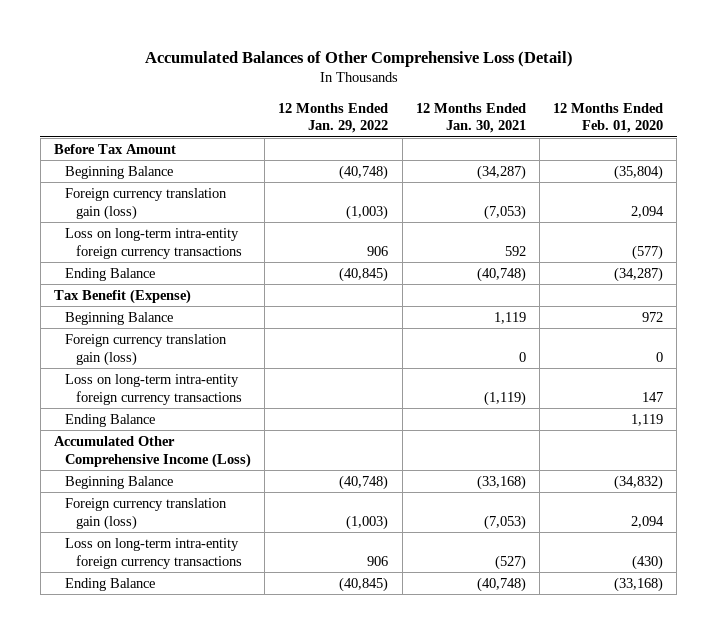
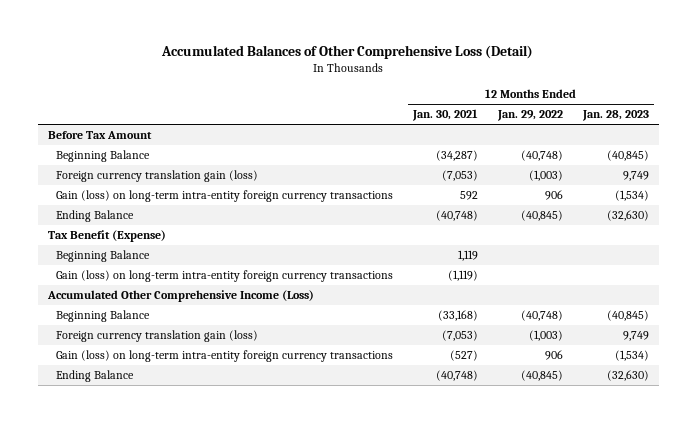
[552,102,663,134] 12 Months Ended Feb. 01, 2020 -> none
none -> [581,110,649,122] Jan. 28, 2023
[65,227,243,259] Loss on long-term intra-entity foreign currency transactions -> [56,190,394,203] Gain (loss) on long-term intra-entity foreign currency transactions
[65,333,228,366] Foreign currency translation gain (loss) -> none
[65,413,156,427] Ending Balance -> none
[65,373,243,405] Loss on long-term intra-entity foreign currency transactions -> [56,270,394,283] Gain (loss) on long-term intra-entity foreign currency transactions
[65,537,243,569] Loss on long-term intra-entity foreign currency transactions -> [56,350,394,363] Gain (loss) on long-term intra-entity foreign currency transactions

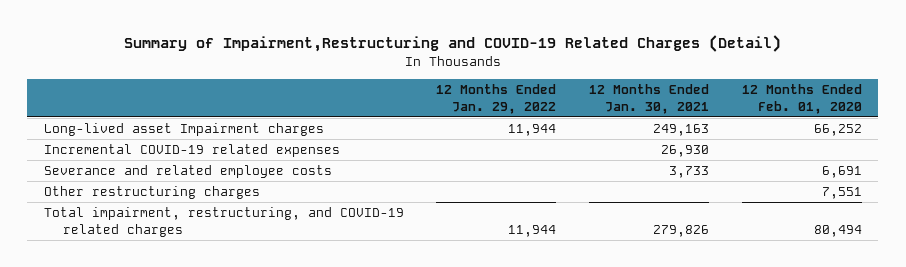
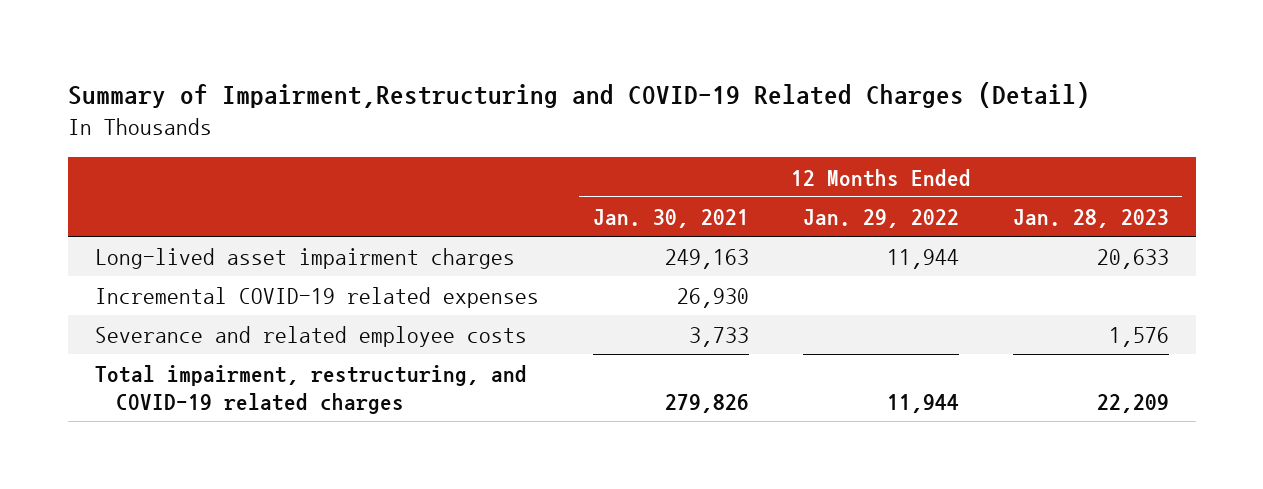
[741,83,862,114] 12 Months Ended Feb. 01, 2020 -> none
none -> [1012,209,1169,229] Jan. 28, 2023
[43,123,324,137] Long-lived asset Impairment charges -> [94,248,515,270] Long-lived asset impairment charges
[43,186,260,200] Other restructuring charges -> none

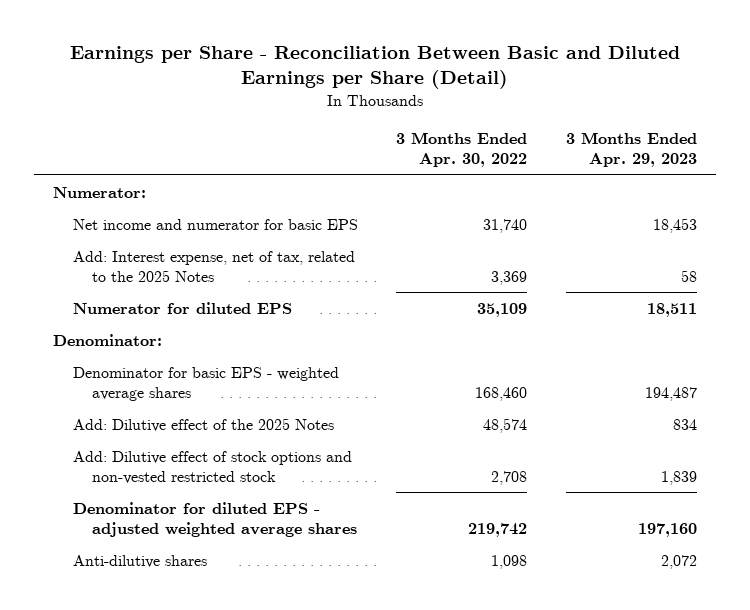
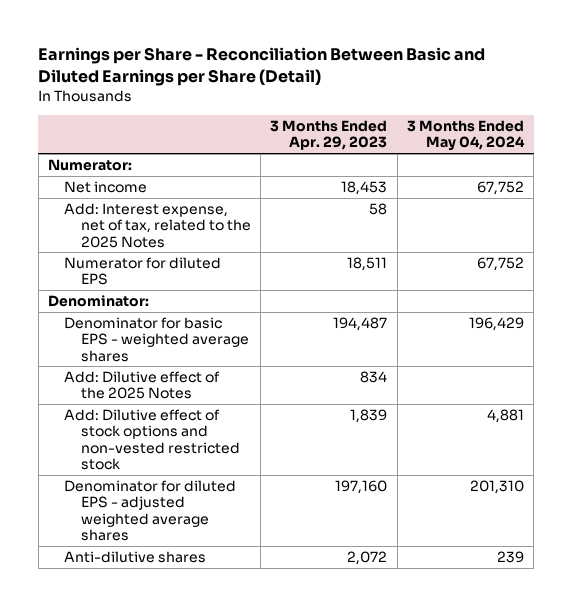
[396,132,528,168] 3 Months Ended Apr. 30, 2022 -> none
none -> [407,120,526,152] 3 Months Ended May 04, 2024
[72,218,358,230] Net income and numerator for basic EPS -> [64,181,148,194] Net income

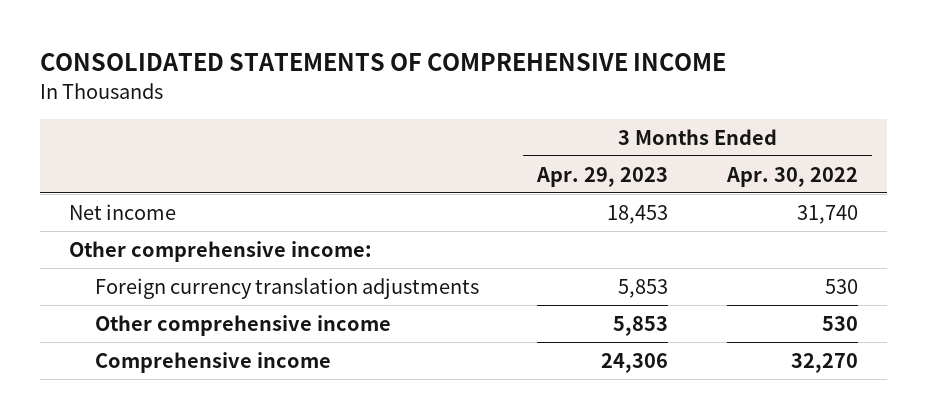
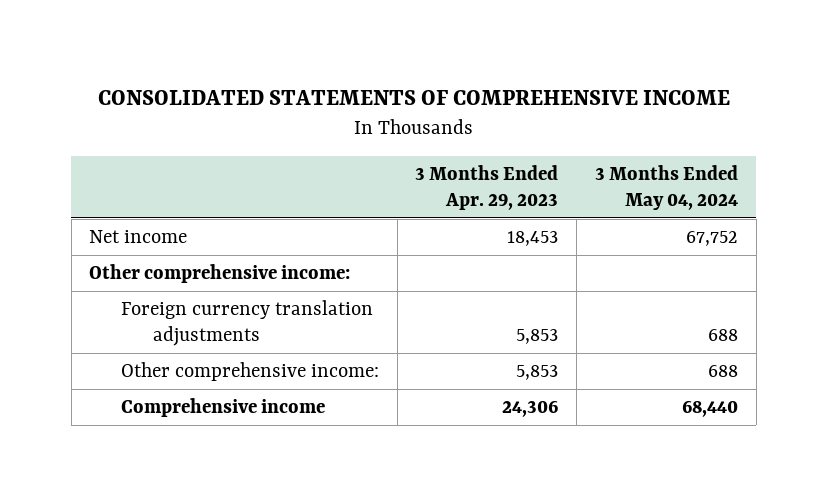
[725,166,858,187] Apr. 30, 2022 -> none
none -> [594,164,738,210] 3 Months Ended May 04, 2024
[95,314,392,336] Other comprehensive income -> [120,362,379,382] Other comprehensive income:

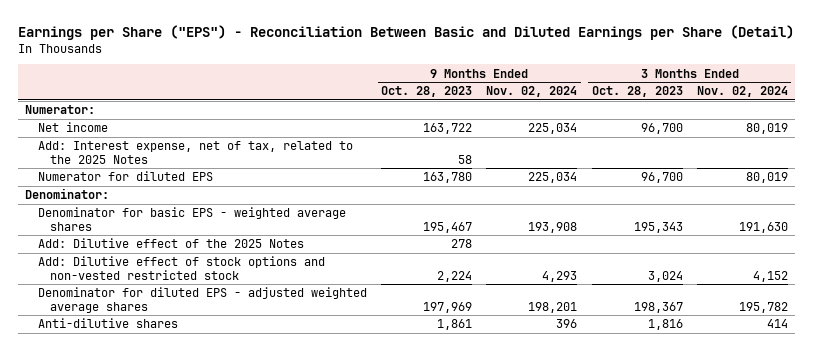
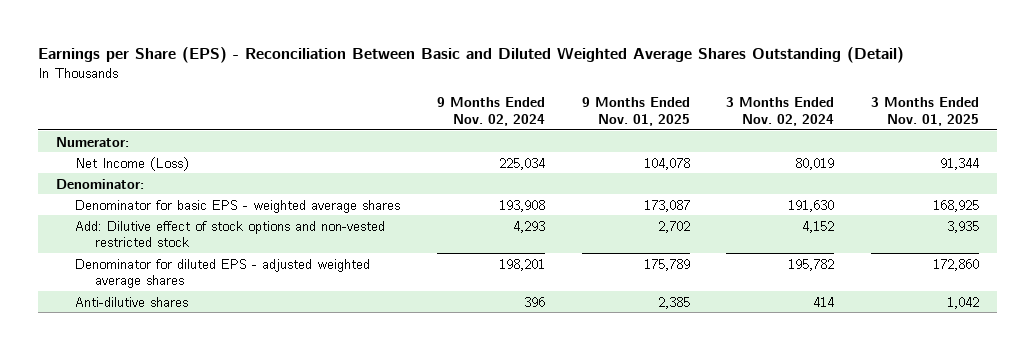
[18,24,795,40] Earnings per Share ("EPS") - Reconciliation Between Basic and Diluted Earnings per Share (Detail) -> [37,47,904,64] Earnings per Share (EPS) - Reconciliation Between Basic and Diluted Weighted Average Shares Outstanding (Detail)
[381,86,473,98] Oct. 28, 2023 -> none
[591,86,683,98] Oct. 28, 2023 -> none
none -> [581,97,690,126] 9 Months Ended Nov. 01, 2025
none -> [871,97,980,126] 3 Months Ended Nov. 01, 2025
[37,141,353,164] Add: Interest expense, net of tax, related to the 2025 Notes -> none
[37,171,213,182] Numerator for diluted EPS -> none
[37,122,108,133] Net income -> [75,156,190,171] Net Income (Loss)
[37,238,304,249] Add: Dilutive effect of the 2025 Notes -> none

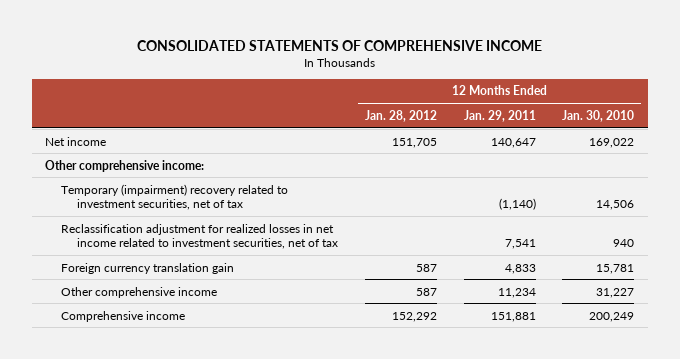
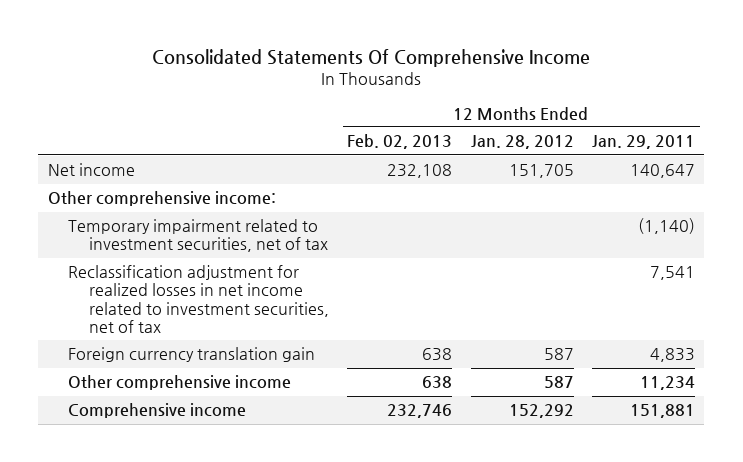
[136,39,542,51] CONSOLIDATED STATEMENTS OF COMPREHENSIVE INCOME -> [152,48,591,67] Consolidated Statements Of Comprehensive Income
[562,109,635,122] Jan. 30, 2010 -> none
none -> [347,134,453,150] Feb. 02, 2013
[61,183,289,211] Temporary (impairment) recovery related to investment securities, net of tax -> [68,219,328,253] Temporary impairment related to investment securities, net of tax

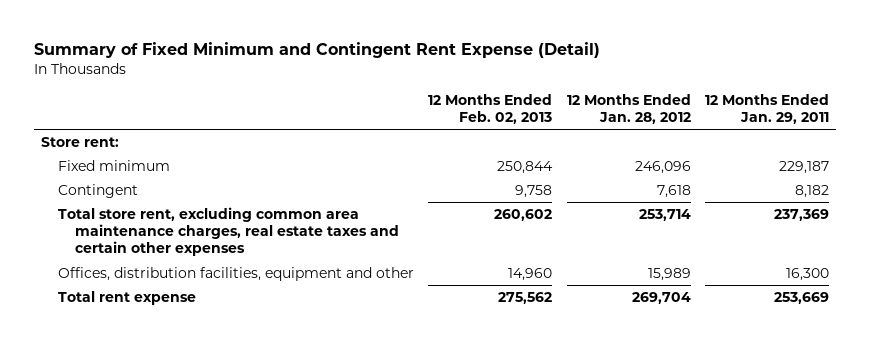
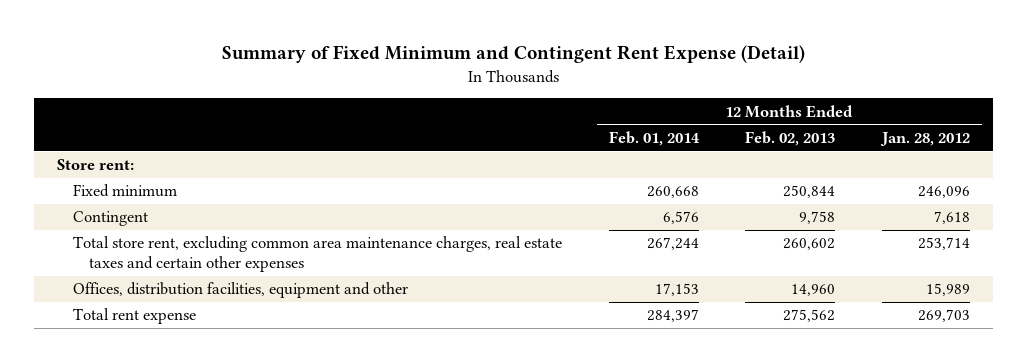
[704,93,829,124] 12 Months Ended Jan. 29, 2011 -> none
none -> [608,130,700,146] Feb. 01, 2014
[631,291,691,304] 269,704 -> [917,309,970,323] 269,703

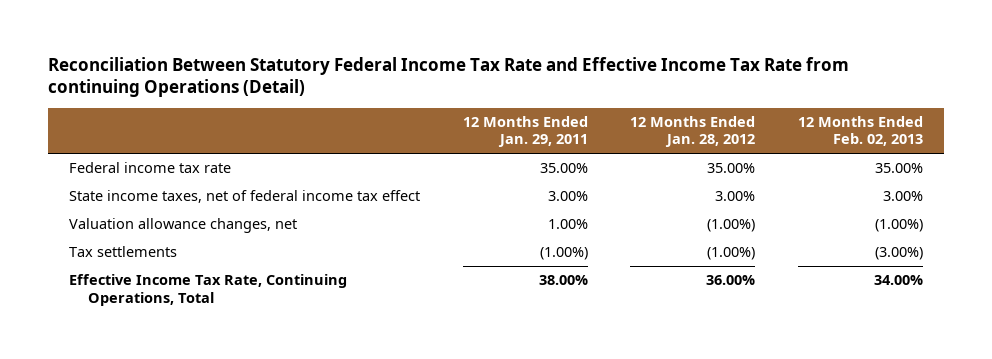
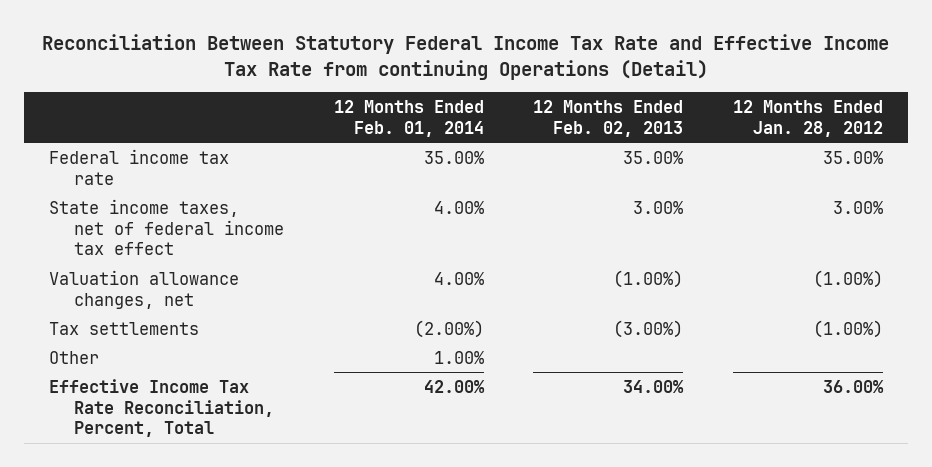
[462,115,588,148] 12 Months Ended Jan. 29, 2011 -> none
none -> [333,99,484,137] 12 Months Ended Feb. 01, 2014
none -> [48,350,99,364] Other
[69,274,348,306] Effective Income Tax Rate, Continuing Operations, Total -> [48,378,275,438] Effective Income Tax Rate Reconciliation, Percent, Total

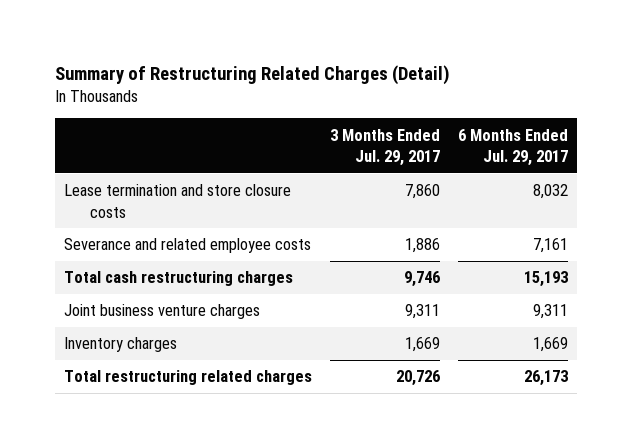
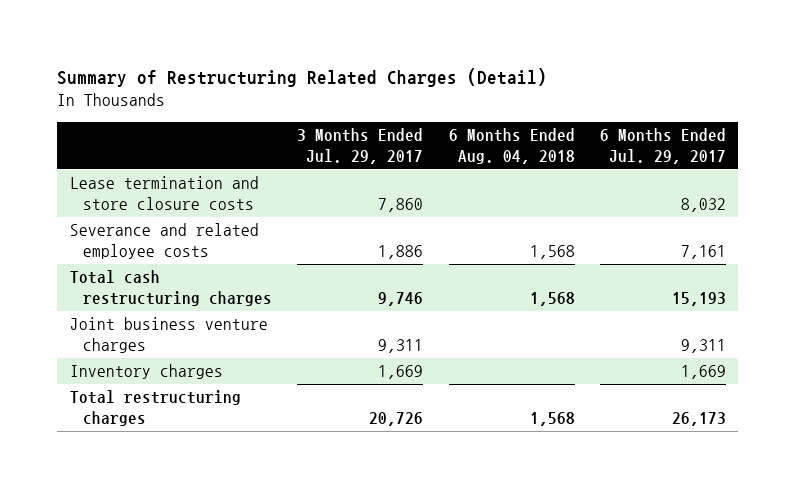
none -> [448,128,575,165] 6 Months Ended Aug. 04, 2018
[63,370,312,386] Total restructuring related charges -> [69,390,241,427] Total restructuring charges

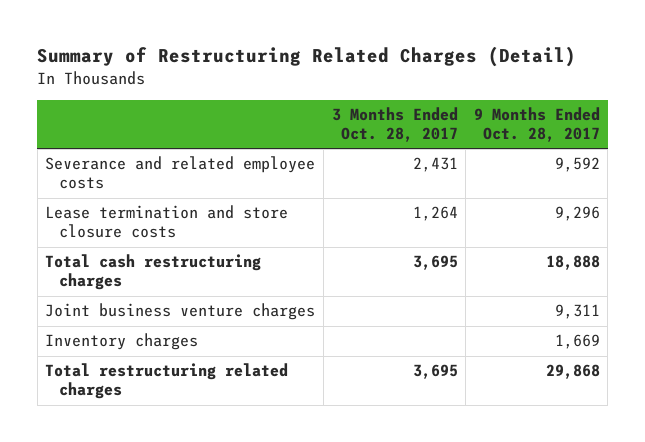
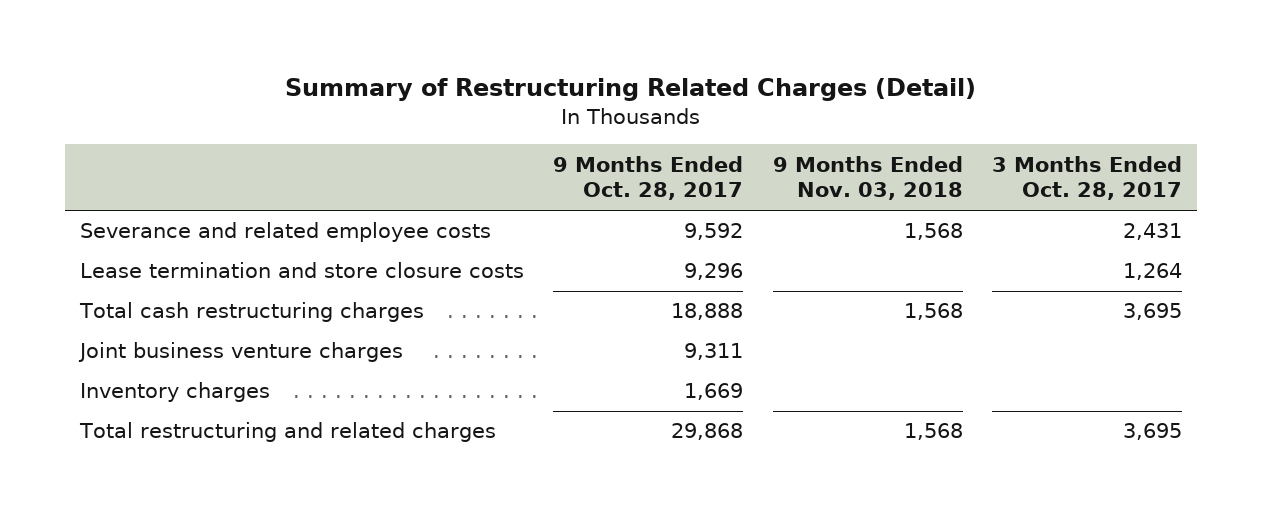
none -> [772,155,963,201] 9 Months Ended Nov. 03, 2018
[45,363,289,400] Total restructuring related charges -> [78,422,496,443] Total restructuring and related charges

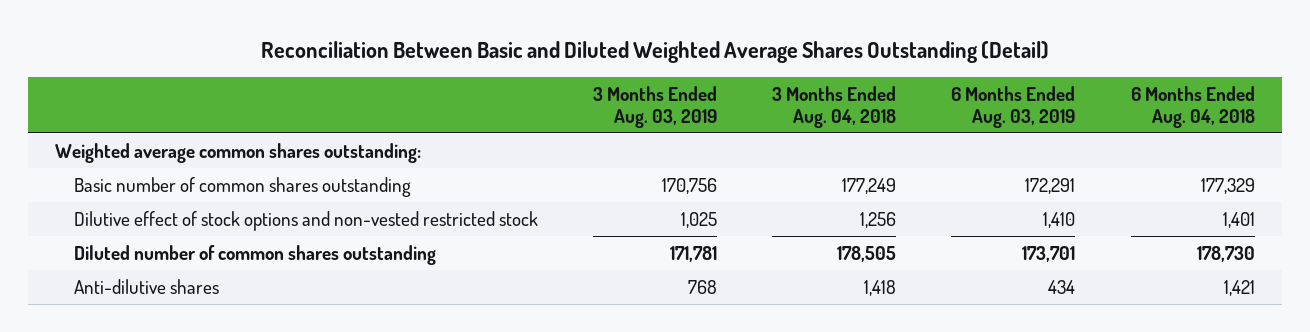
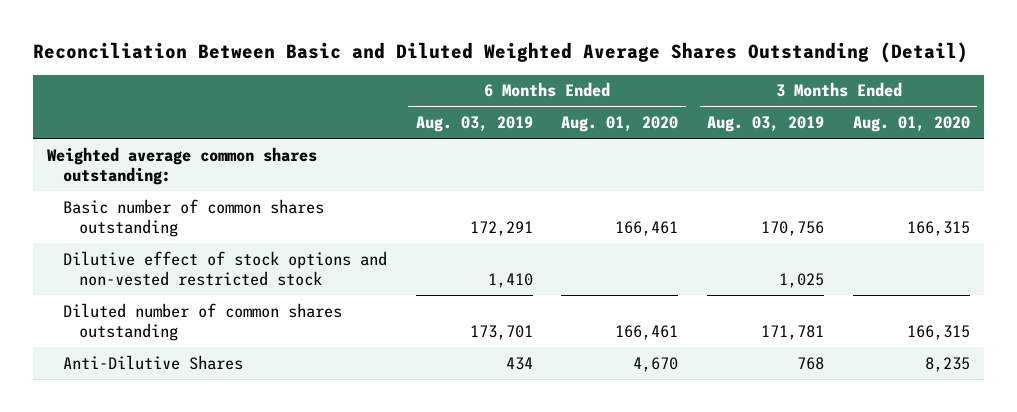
[772,85,897,128] 3 Months Ended Aug. 04, 2018 -> none
[1130,85,1255,128] 6 Months Ended Aug. 04, 2018 -> none
none -> [561,116,679,133] Aug. 01, 2020
none -> [852,116,970,133] Aug. 01, 2020
[73,278,219,294] Anti-dilutive shares -> [62,354,243,370] Anti-Dilutive Shares

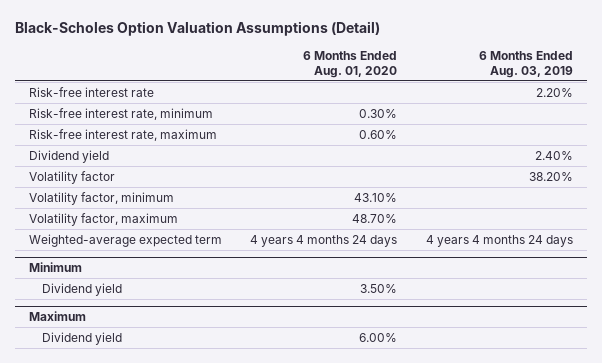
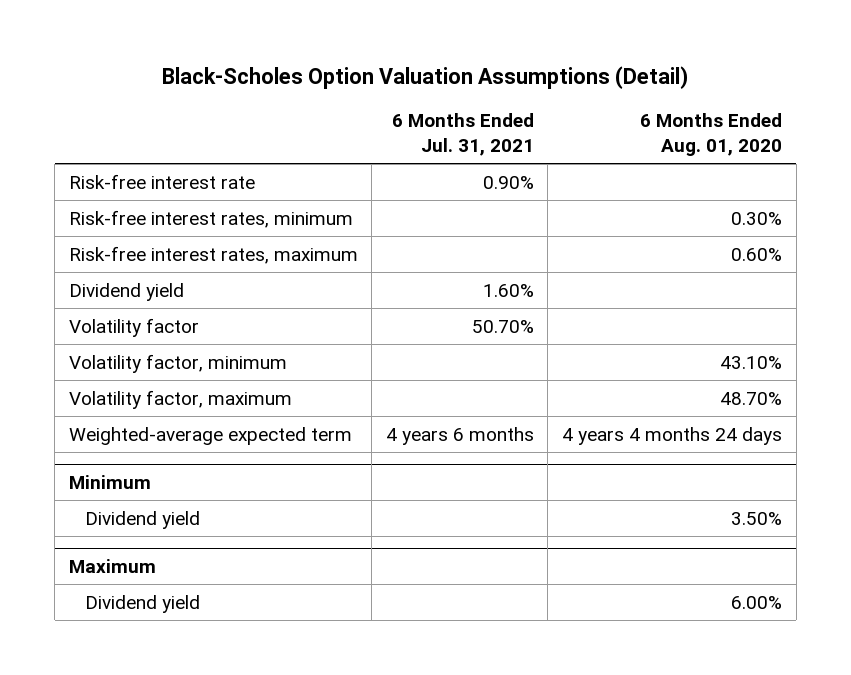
[479,50,574,78] 6 Months Ended Aug. 03, 2019 -> none
none -> [391,113,534,156] 6 Months Ended Jul. 31, 2021
[28,107,213,120] Risk-free interest rate, minimum -> [68,209,353,228] Risk-free interest rates, minimum
[28,128,217,141] Risk-free interest rate, maximum -> [68,245,358,264] Risk-free interest rates, maximum

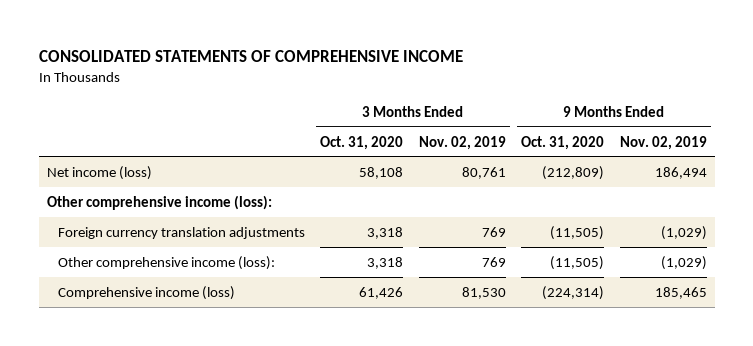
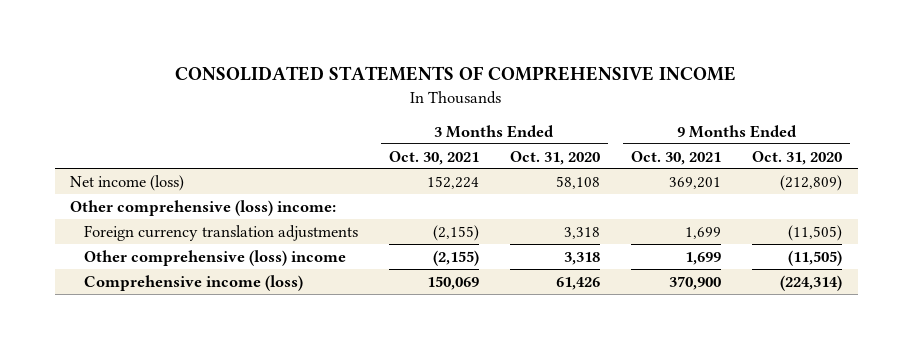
[418,135,506,150] Nov. 02, 2019 -> none
[619,135,707,150] Nov. 02, 2019 -> none
none -> [388,150,479,165] Oct. 30, 2021
none -> [631,150,722,165] Oct. 30, 2021
[46,194,272,210] Other comprehensive income (loss): -> [70,199,337,216] Other comprehensive (loss) income:
[57,255,275,270] Other comprehensive income (loss): -> [83,249,346,266] Other comprehensive (loss) income

